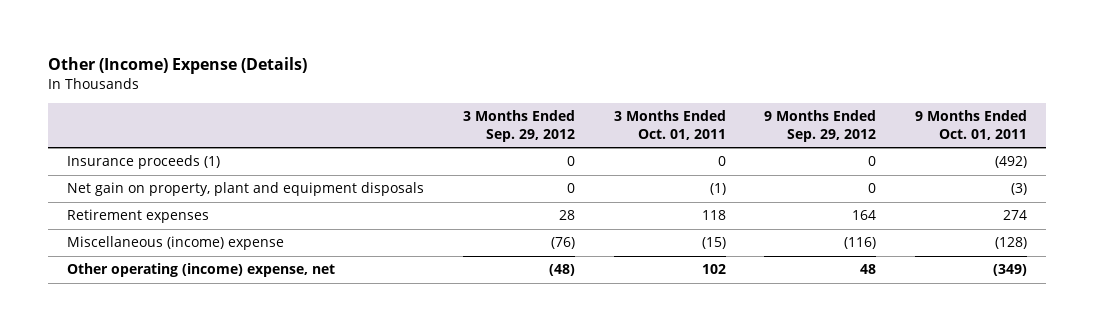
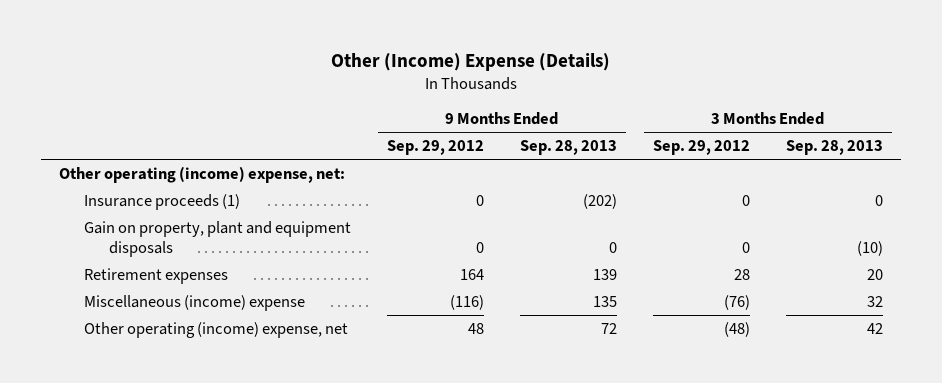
[613,110,726,140] 3 Months Ended Oct. 01, 2011 -> none
[914,110,1027,140] 9 Months Ended Oct. 01, 2011 -> none
none -> [520,140,618,156] Sep. 28, 2013
none -> [785,140,883,156] Sep. 28, 2013
none -> [59,165,346,183] Other operating (income) expense, net:
[67,182,425,197] Net gain on property, plant and equipment disposals -> [84,220,352,257] Gain on property, plant and equipment disposals

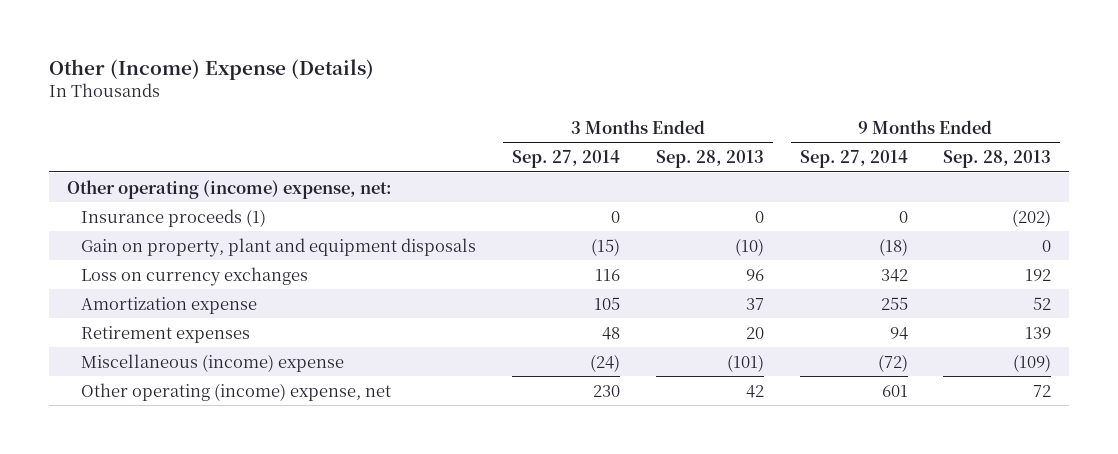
[387,140,485,156] Sep. 29, 2012 -> none
[653,140,751,156] Sep. 29, 2012 -> none
none -> [512,150,621,169] Sep. 27, 2014
none -> [799,150,908,169] Sep. 27, 2014
none -> [81,266,309,286] Loss on currency exchanges
none -> [81,296,258,314] Amortization expense
[593,295,618,307] 135 -> [1013,353,1052,372] (109)
[866,295,883,307] 32 -> [726,353,764,372] (101)

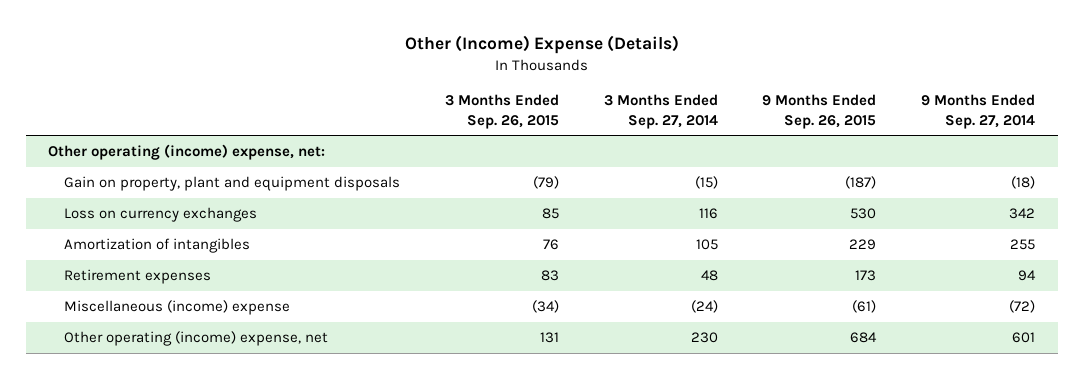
[655,150,764,169] Sep. 28, 2013 -> none
[943,150,1052,169] Sep. 28, 2013 -> none
none -> [445,94,560,129] 3 Months Ended Sep. 26, 2015
none -> [762,94,877,129] 9 Months Ended Sep. 26, 2015
[81,208,267,227] Insurance proceeds (1) -> none
[81,296,258,314] Amortization expense -> [64,238,251,254] Amortization of intangibles

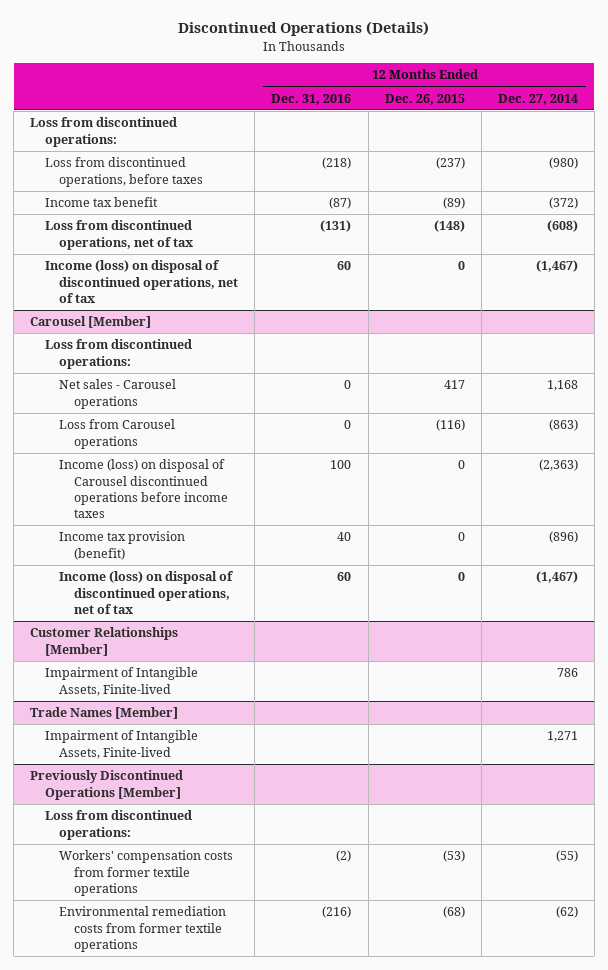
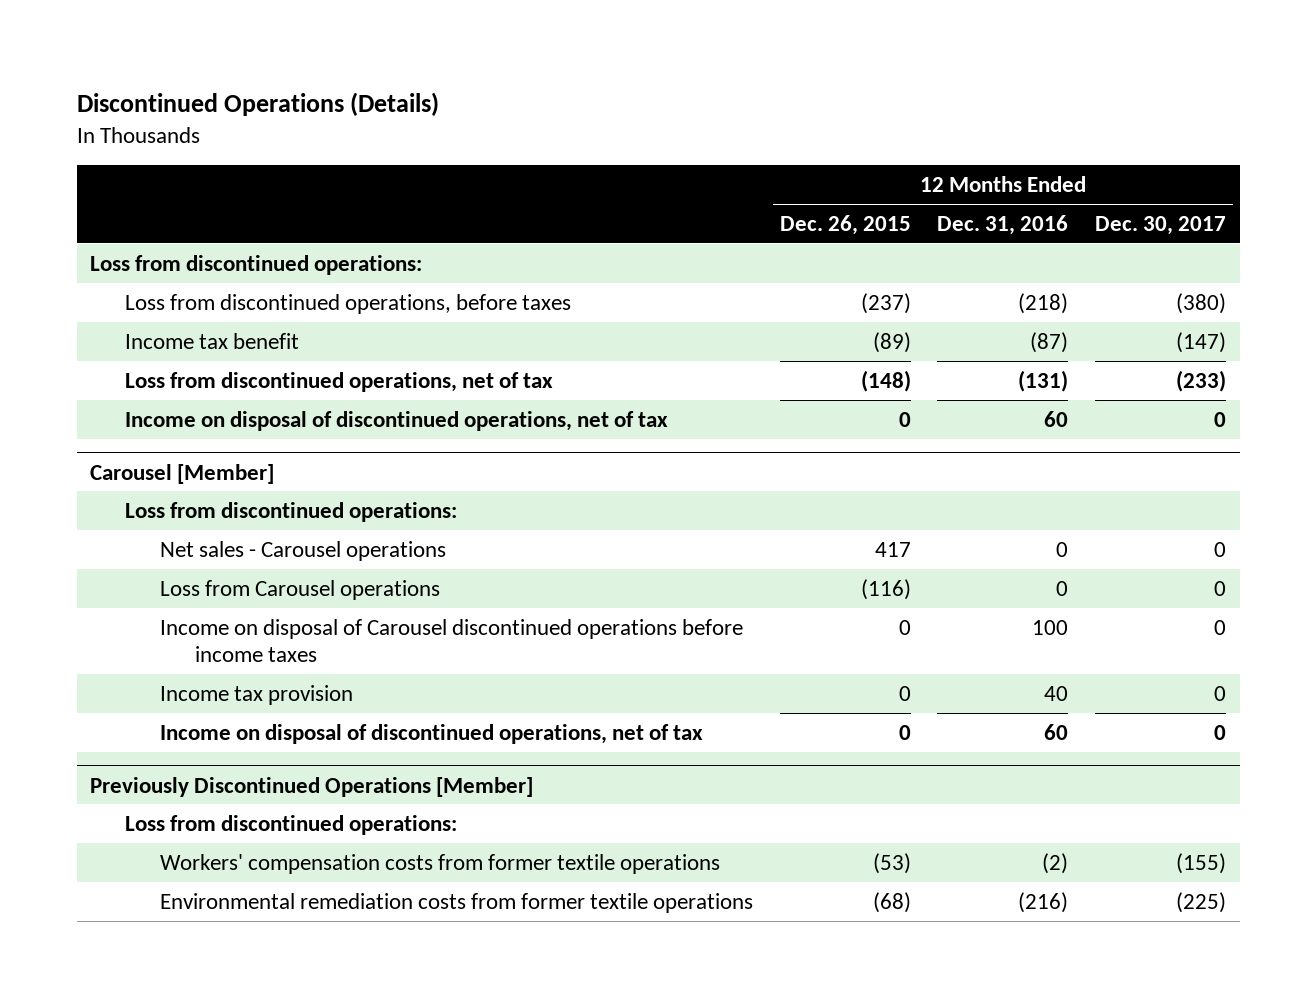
[497,93,578,105] Dec. 27, 2014 -> none
none -> [1095,215,1227,235] Dec. 30, 2017
[44,260,239,303] Income (loss) on disposal of discontinued operations, net of tax -> [124,410,668,431] Income on disposal of discontinued operations, net of tax
[30,627,179,656] Customer Relationships [Member] -> none
[44,667,198,696] Impairment of Intangible Assets, Finite-lived -> none
[30,707,179,720] Trade Names [Member] -> none
[44,730,198,759] Impairment of Intangible Assets, Finite-lived -> none
[59,459,228,519] Income (loss) on disposal of Carousel discontinued operations before income taxes -> [159,618,743,663] Income on disposal of Carousel discontinued operations before income taxes
[59,531,186,560] Income tax provision (benefit) -> [159,684,353,705] Income tax provision
[59,571,235,614] Income (loss) on disposal of discontinued operations, net of tax -> [159,723,703,744] Income on disposal of discontinued operations, net of tax

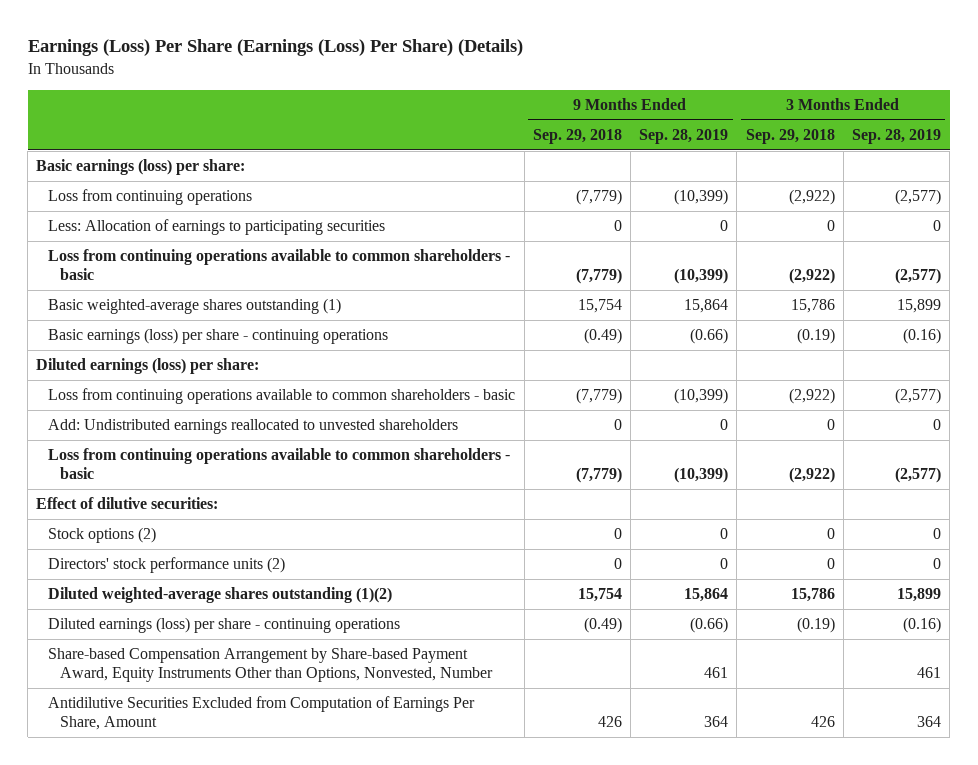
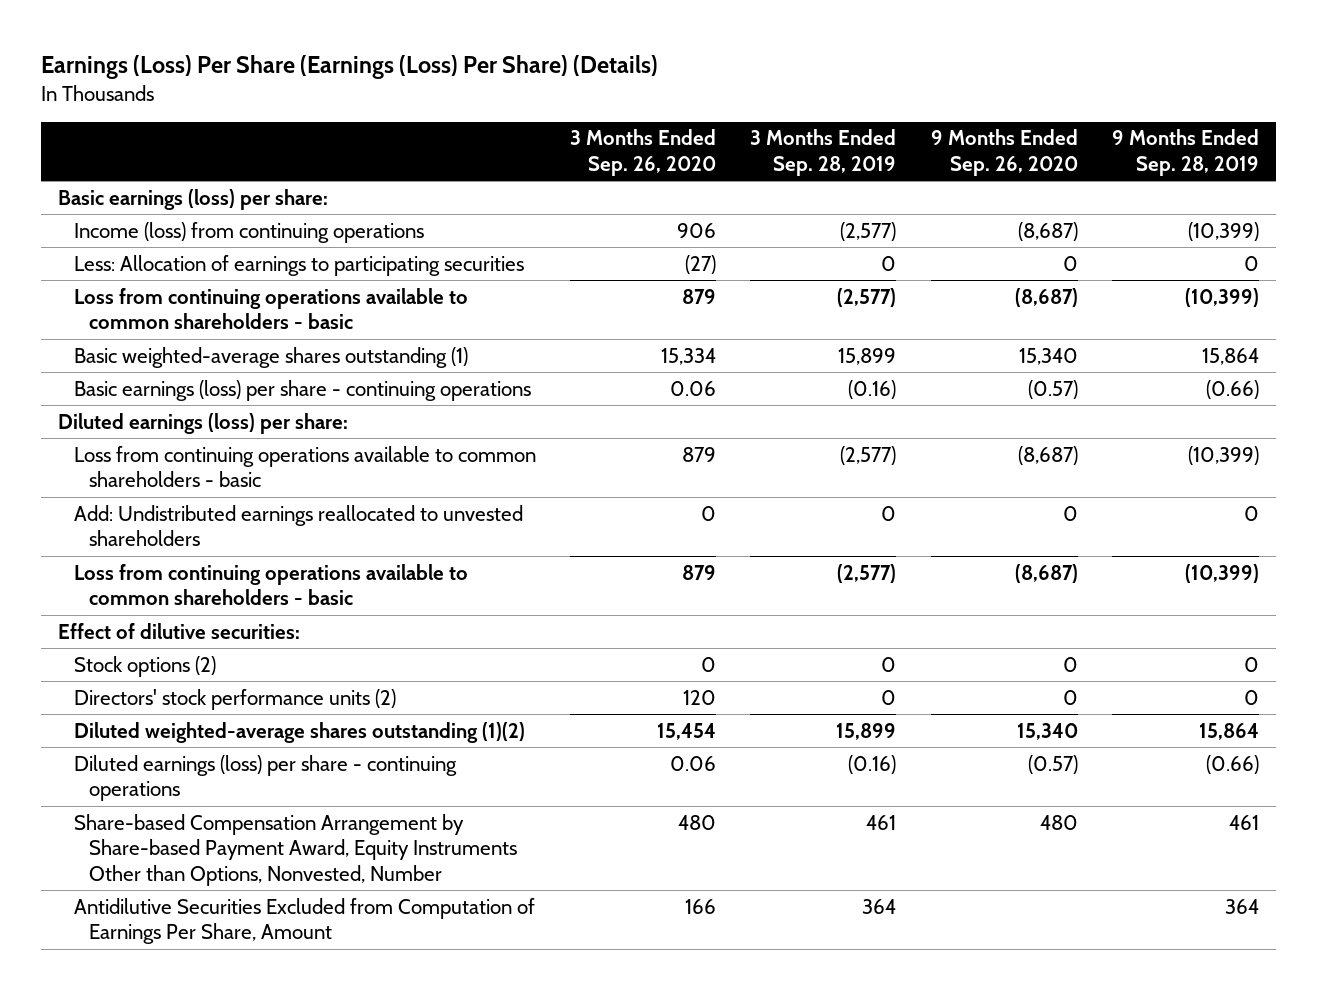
[532,129,622,145] Sep. 29, 2018 -> none
[745,129,835,145] Sep. 29, 2018 -> none
none -> [569,129,716,176] 3 Months Ended Sep. 26, 2020
none -> [930,129,1078,176] 9 Months Ended Sep. 26, 2020
[48,189,253,206] Loss from continuing operations -> [73,221,424,243] Income (loss) from continuing operations

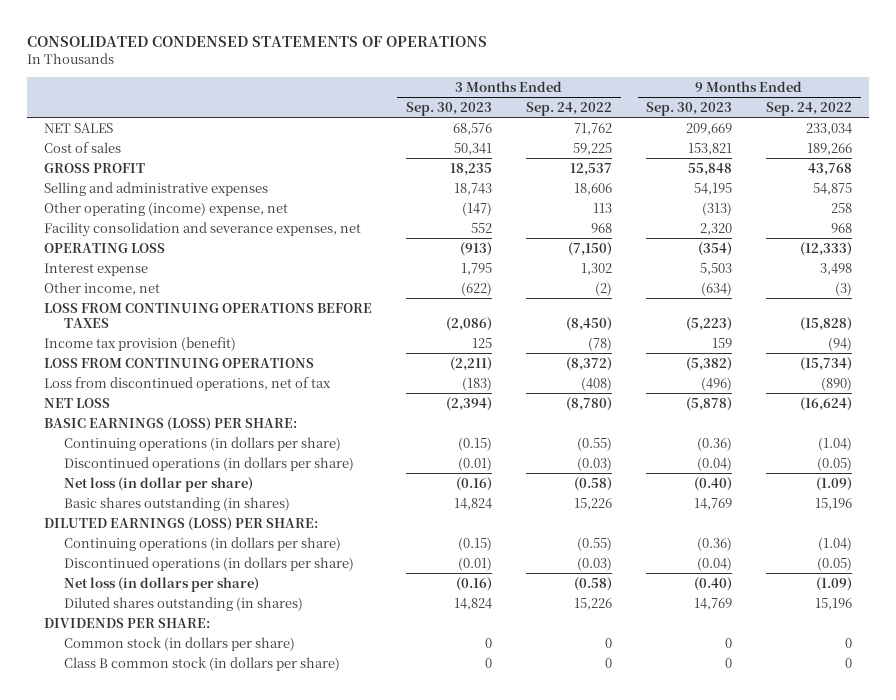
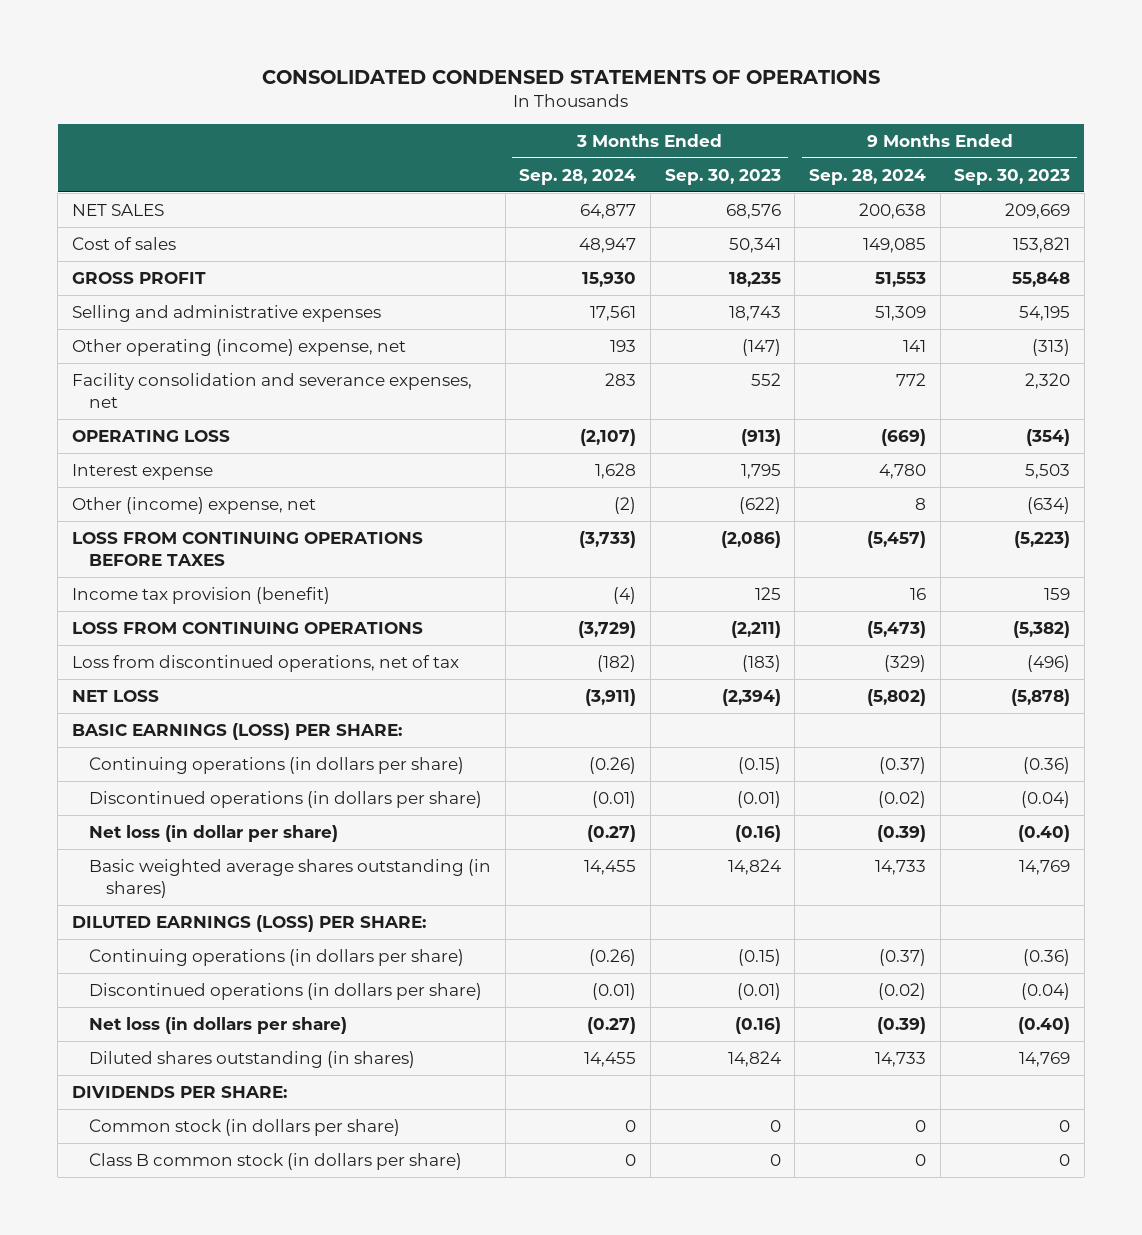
[525,101,612,116] Sep. 24, 2022 -> none
[766,101,853,116] Sep. 24, 2022 -> none
none -> [519,168,637,185] Sep. 28, 2024
none -> [808,168,926,185] Sep. 28, 2024
[43,281,160,295] Other income, net -> [72,496,317,514] Other (income) expense, net
[63,496,290,511] Basic shares outstanding (in shares) -> [88,858,491,898] Basic weighted average shares outstanding (in shares)

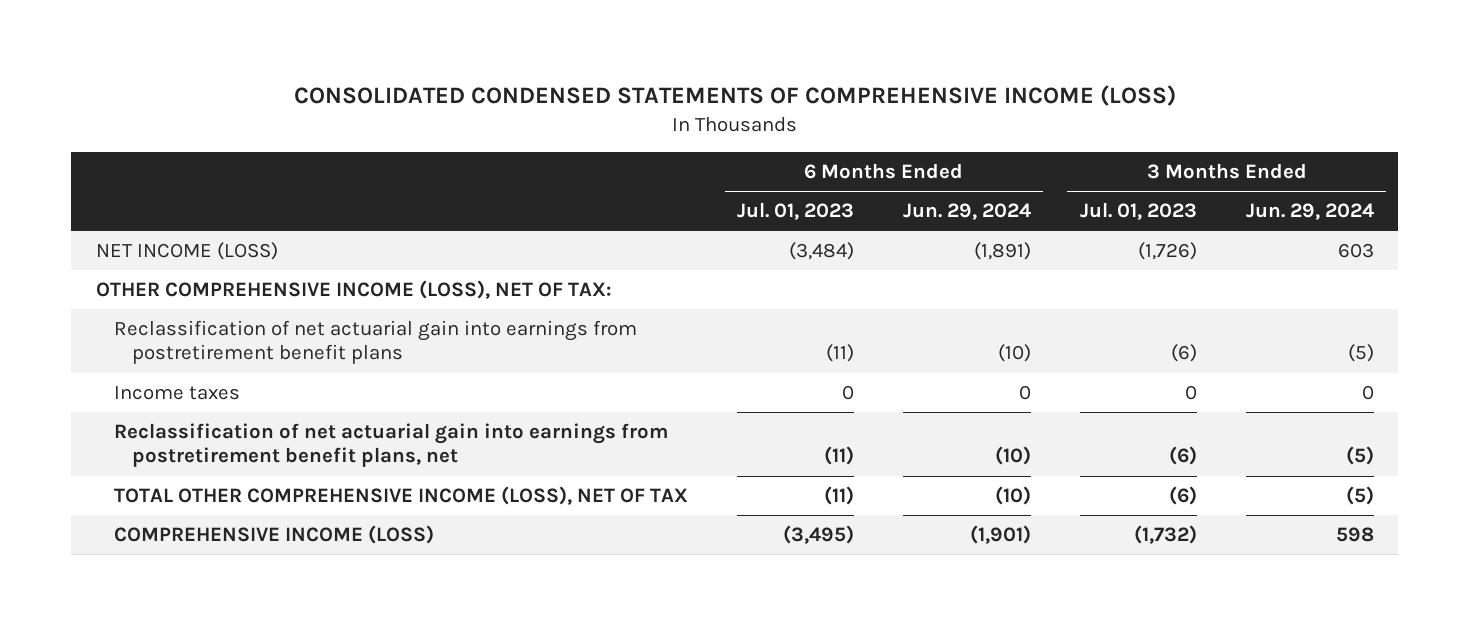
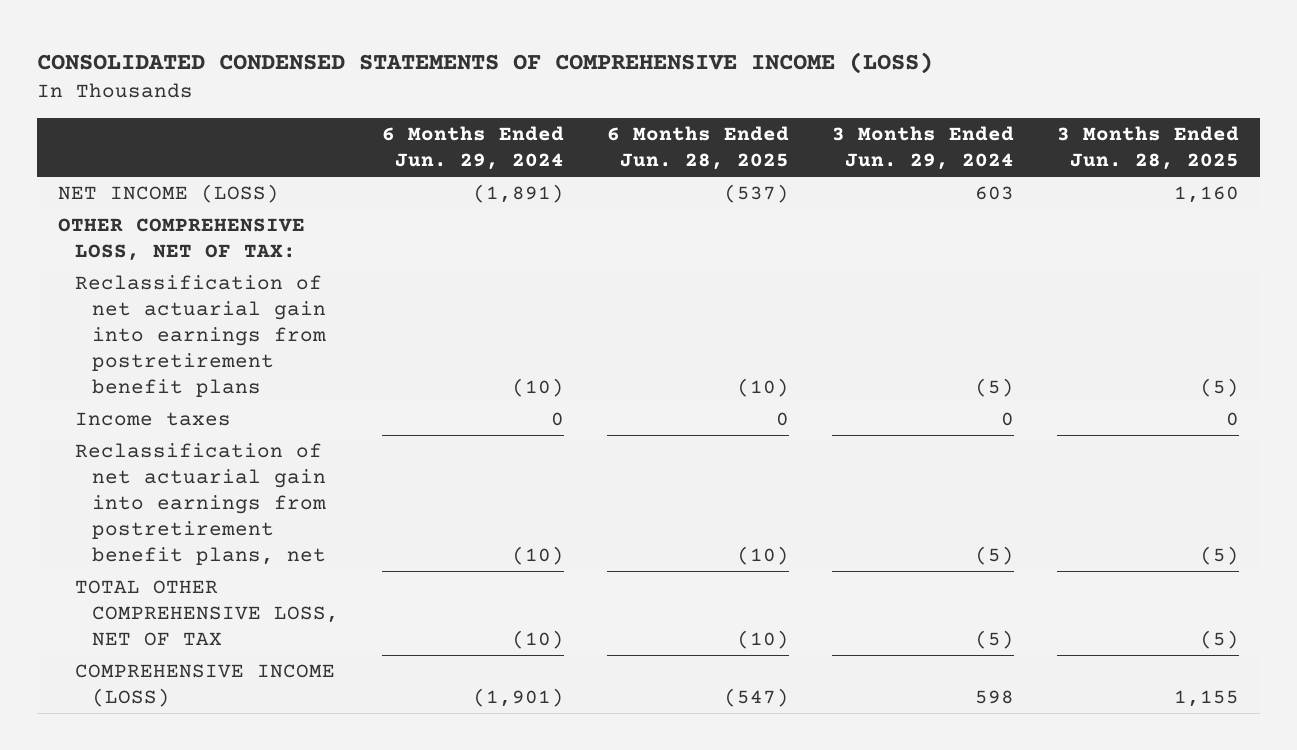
[736,202,854,221] Jul. 01, 2023 -> none
[1079,202,1197,221] Jul. 01, 2023 -> none
none -> [606,125,789,170] 6 Months Ended Jun. 28, 2025
none -> [1056,125,1239,170] 3 Months Ended Jun. 28, 2025
[95,280,612,300] OTHER COMPREHENSIVE INCOME (LOSS), NET OF TAX: -> [58,218,306,262] OTHER COMPREHENSIVE LOSS, NET OF TAX:
[113,486,688,506] TOTAL OTHER COMPREHENSIVE INCOME (LOSS), NET OF TAX -> [74,580,339,647] TOTAL OTHER COMPREHENSIVE LOSS, NET OF TAX

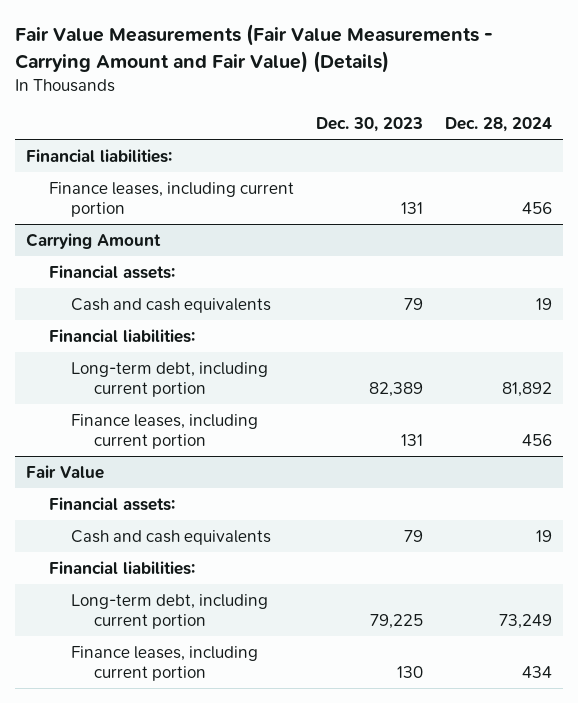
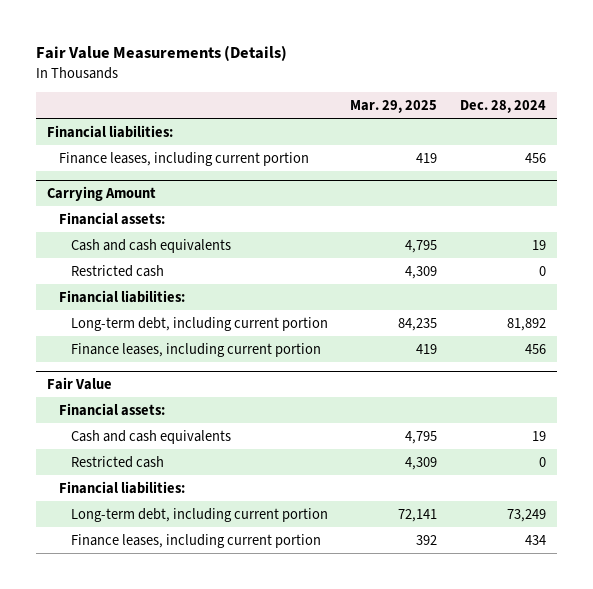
[14,24,493,73] Fair Value Measurements (Fair Value Measurements - Carrying Amount and Fair Value) (Details) -> [36,45,288,62] Fair Value Measurements (Details)
[315,117,423,133] Dec. 30, 2023 -> none
none -> [350,99,438,113] Mar. 29, 2025
none -> [71,264,165,277] Restricted cash
none -> [71,455,165,468] Restricted cash

